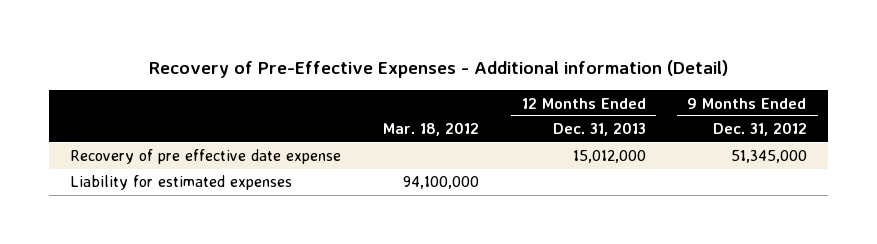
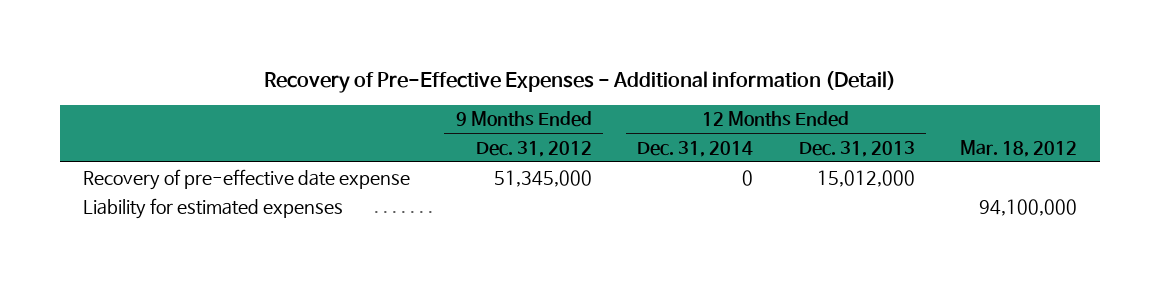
none -> [637,140,754,157] Dec. 31, 2014
[70,149,342,165] Recovery of pre effective date expense -> [83,168,411,190] Recovery of pre-effective date expense

